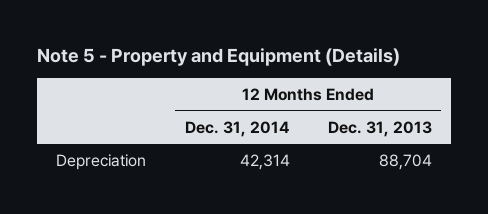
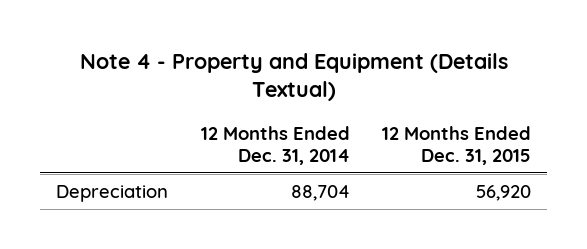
[37,48,401,67] Note 5 - Property and Equipment (Details) -> [79,52,508,102] Note 4 - Property and Equipment (Details Textual)
[327,120,432,137] Dec. 31, 2013 -> none
none -> [382,126,532,165] 12 Months Ended Dec. 31, 2015
[239,153,290,170] 42,314 -> [290,185,350,202] 88,704

